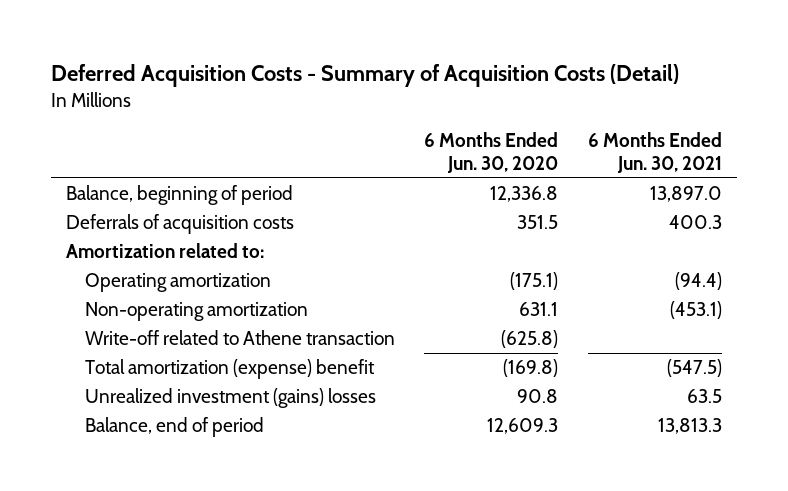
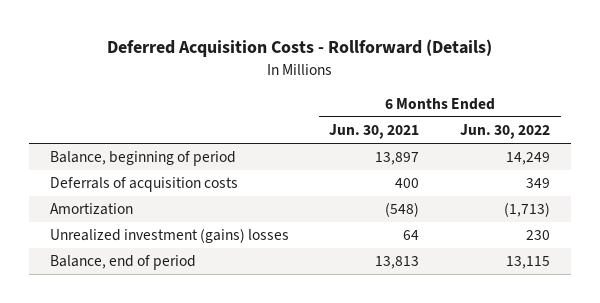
[51,64,680,88] Deferred Acquisition Costs - Summary of Acquisition Costs (Detail) -> [106,39,492,58] Deferred Acquisition Costs - Rollforward (Details)
[424,132,559,173] 6 Months Ended Jun. 30, 2020 -> none
none -> [460,123,551,139] Jun. 30, 2022
[66,243,265,259] Amortization related to: -> none
[84,273,271,293] Operating amortization -> none
[84,302,308,322] Non-operating amortization -> none
[84,330,395,346] Write-off related to Athene transaction -> none
[649,186,722,203] 13,897.0 -> [375,152,420,166] 13,897
[668,215,722,230] 400.3 -> [395,178,420,189] 400
[84,359,375,380] Total amortization (expense) benefit -> [49,203,133,216] Amortization
[666,359,722,378] (547.5) -> [385,202,420,218] (548)
[686,389,722,404] 63.5 -> [403,230,420,241] 64
[657,418,722,435] 13,813.3 -> [375,256,420,270] 13,813

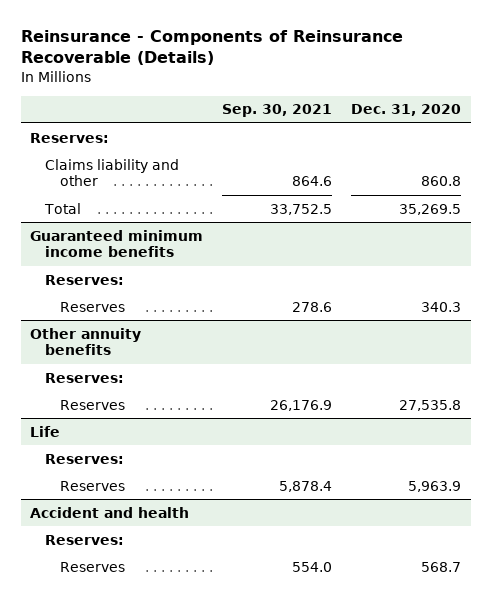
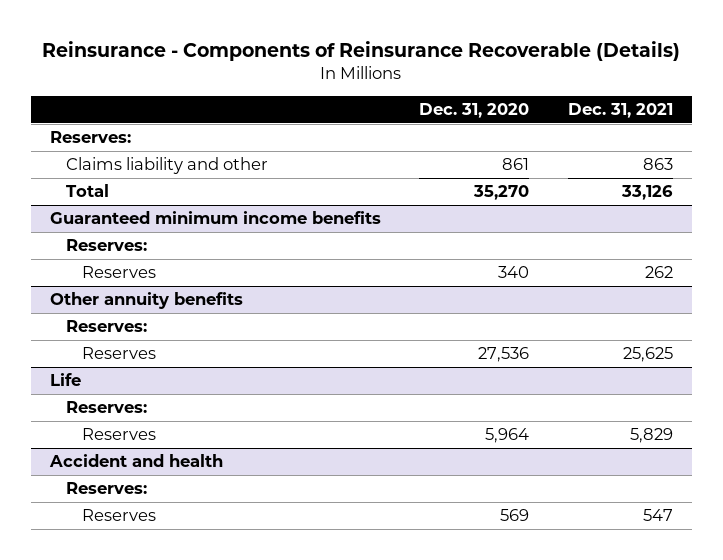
[222,104,333,118] Sep. 30, 2021 -> none
none -> [567,103,673,119] Dec. 31, 2021
[421,176,462,187] 860.8 -> [502,158,530,171] 861
[399,203,462,215] 35,269.5 -> [473,185,530,201] 35,270
[421,301,462,312] 340.3 -> [498,266,530,279] 340
[399,399,462,411] 27,535.8 -> [478,347,530,363] 27,536
[408,480,462,492] 5,963.9 -> [485,428,530,444] 5,964
[421,561,462,572] 568.7 -> [500,509,530,522] 569

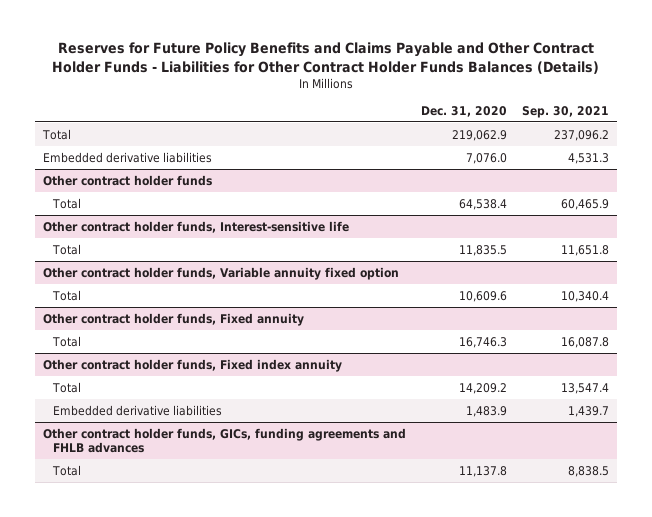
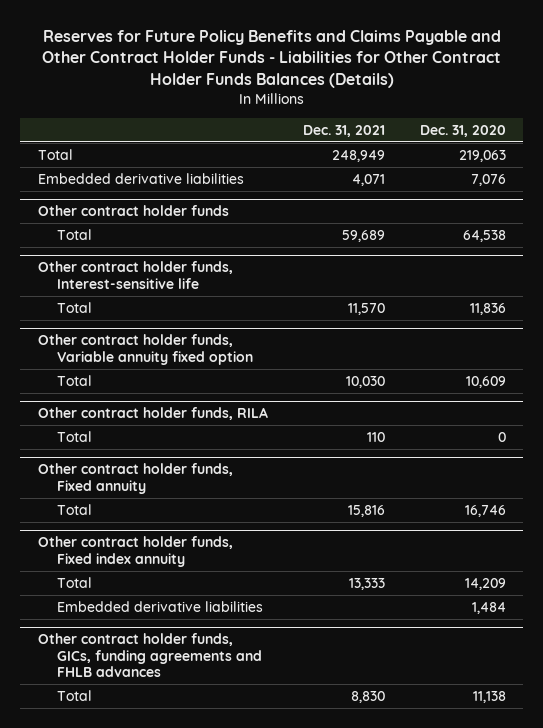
[522,105,610,118] Sep. 30, 2021 -> none
none -> [302,124,385,137] Dec. 31, 2021
[452,129,508,141] 219,062.9 -> [458,149,506,162] 219,063
[466,152,508,164] 7,076.0 -> [470,173,506,186] 7,076
[459,198,508,210] 64,538.4 -> [462,229,506,242] 64,538
[459,244,508,256] 11,835.5 -> [469,302,506,315] 11,836
[459,290,508,302] 10,609.6 -> [465,375,506,388] 10,609
none -> [37,407,268,421] Other contract holder funds, RILA
none -> [56,430,92,442] Total
[459,336,508,348] 16,746.3 -> [464,504,506,517] 16,746
[459,382,508,394] 14,209.2 -> [464,577,506,590] 14,209
[466,405,508,417] 1,483.9 -> [471,601,506,614] 1,484
[459,465,508,477] 11,137.8 -> [472,690,506,703] 11,138

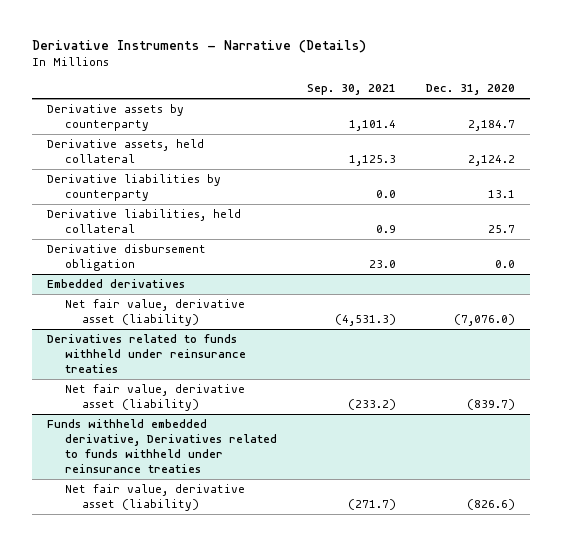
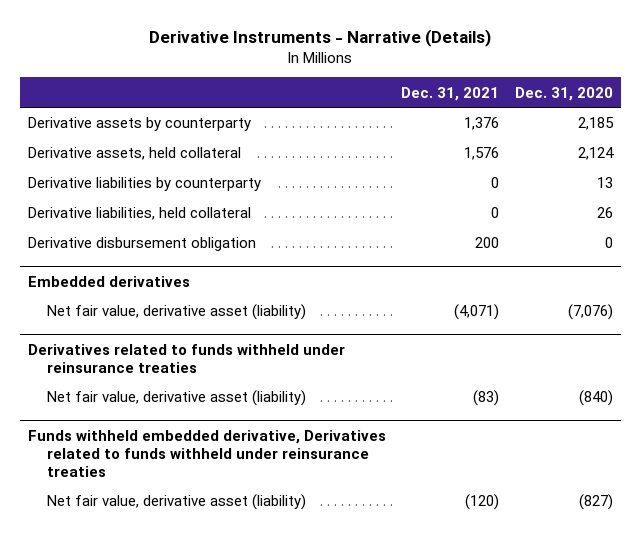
[306,84,396,96] Sep. 30, 2021 -> none
none -> [401,86,500,101] Dec. 31, 2021
[467,120,515,132] 2,184.7 -> [577,117,614,131] 2,185
[467,155,515,167] 2,124.2 -> [577,147,614,161] 2,124
[487,190,515,199] 13.1 -> [596,177,613,189] 13
[487,225,515,234] 25.7 -> [596,207,613,219] 26
[494,260,515,269] 0.0 -> [604,237,613,249] 0
[453,314,515,327] (7,076.0) -> [567,304,613,321] (7,076)
[466,399,515,411] (839.7) -> [578,390,613,407] (840)
[466,499,515,511] (826.6) -> [578,494,613,511] (827)

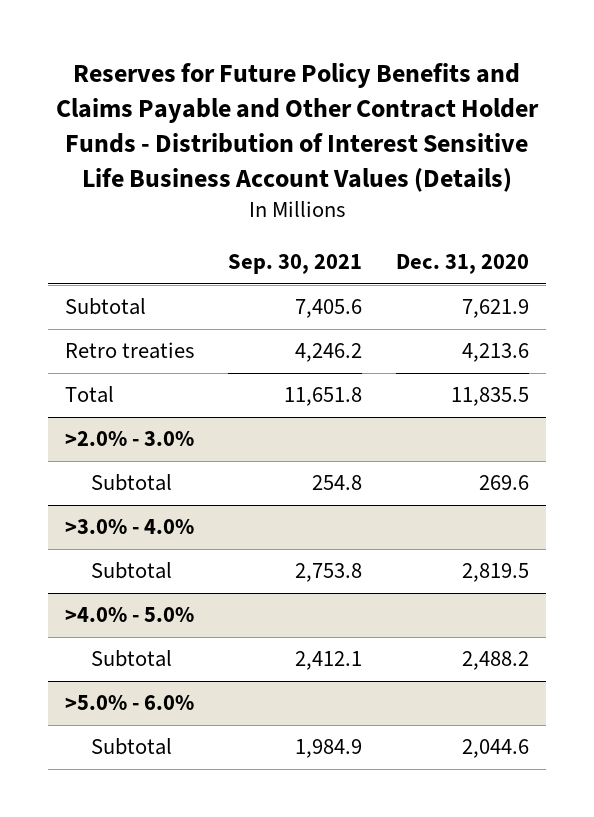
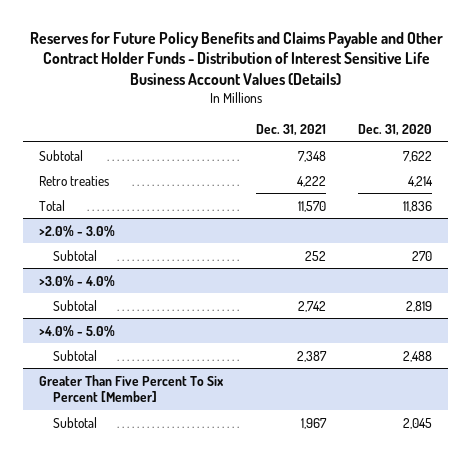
[227,254,362,275] Sep. 30, 2021 -> none
none -> [255,124,326,137] Dec. 31, 2021
[461,299,529,319] 7,621.9 -> [402,150,432,162] 7,622
[461,343,529,363] 4,213.6 -> [407,175,433,187] 4,214
[450,387,529,407] 11,835.5 -> [402,200,432,212] 11,836
[478,475,529,491] 269.6 -> [411,250,432,261] 270
[461,563,529,583] 2,819.5 -> [405,300,432,312] 2,819
[461,651,529,671] 2,488.2 -> [402,350,432,362] 2,488
[64,695,194,711] >5.0% - 6.0% -> [39,374,225,403] Greater Than Five Percent To Six Percent [Member]
[461,739,529,759] 2,044.6 -> [402,417,432,429] 2,045

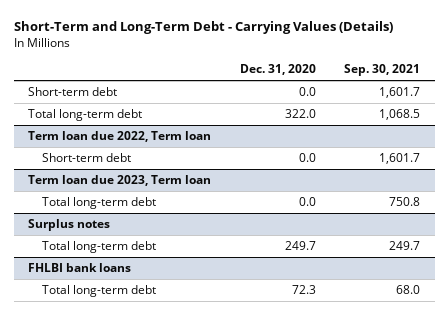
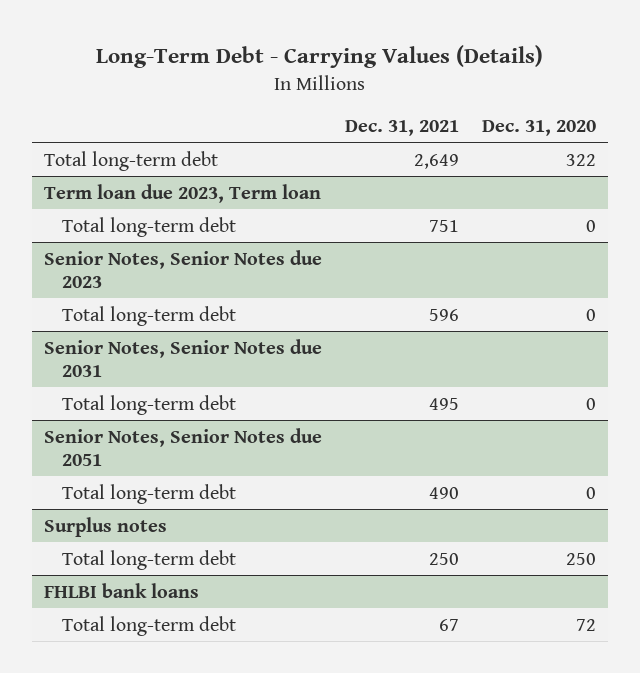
[13,21,393,35] Short-Term and Long-Term Debt - Carrying Values (Details) -> [95,44,543,68] Long-Term Debt - Carrying Values (Details)
[344,64,421,77] Sep. 30, 2021 -> none
none -> [344,120,459,137] Dec. 31, 2021
[28,87,118,97] Short-term debt -> none
[28,131,212,143] Term loan due 2022, Term loan -> none
[42,153,132,163] Short-term debt -> none
[284,109,316,119] 322.0 -> [566,153,597,166] 322
[298,197,316,207] 0.0 -> [586,219,597,232] 0
none -> [43,249,322,288] Senior Notes, Senior Notes due 2023
none -> [62,305,237,326] Total long-term debt
none -> [43,338,322,377] Senior Notes, Senior Notes due 2031
none -> [62,394,237,415] Total long-term debt
none -> [43,427,322,466] Senior Notes, Senior Notes due 2051
none -> [62,483,237,504] Total long-term debt
[284,241,316,251] 249.7 -> [566,552,597,565] 250
[291,285,316,295] 72.3 -> [576,618,597,631] 72

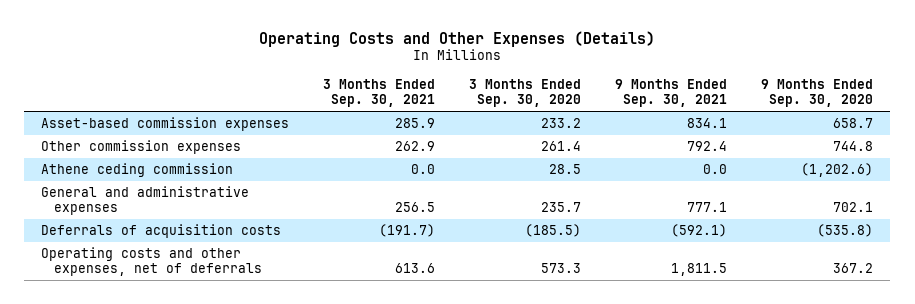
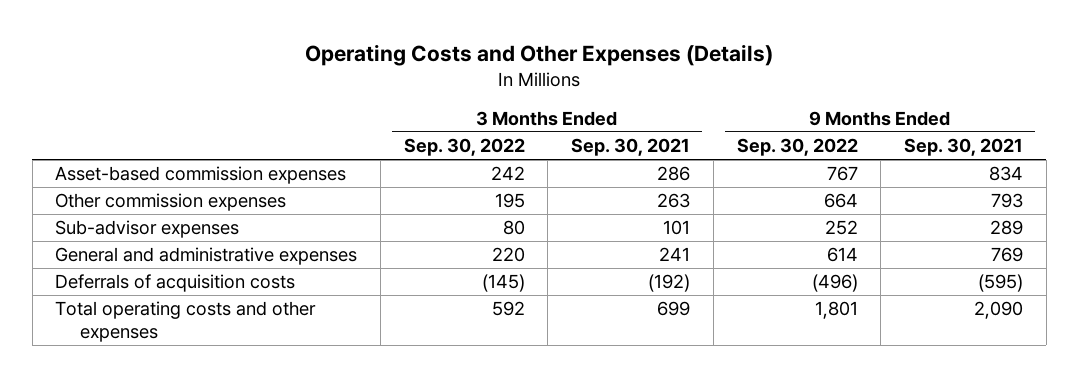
[469,79,582,108] 3 Months Ended Sep. 30, 2020 -> none
[761,79,874,108] 9 Months Ended Sep. 30, 2020 -> none
none -> [403,138,525,157] Sep. 30, 2022
none -> [736,138,858,157] Sep. 30, 2022
[41,163,234,178] Athene ceding commission -> none
[395,118,436,129] 285.9 -> [657,166,691,182] 286
[687,118,728,129] 834.1 -> [989,166,1024,182] 834
[395,141,436,152] 262.9 -> [657,193,691,209] 263
[687,141,728,152] 792.4 -> [991,193,1024,209] 793
none -> [55,220,240,239] Sub-advisor expenses
[395,202,436,213] 256.5 -> [659,247,691,262] 241
[687,202,728,213] 777.1 -> [991,247,1024,263] 769
[379,224,436,238] (191.7) -> [648,274,691,293] (192)
[671,224,728,238] (592.1) -> [978,274,1024,293] (595)
[41,247,262,277] Operating costs and other expenses, net of deferrals -> [55,301,317,343] Total operating costs and other expenses
[395,263,436,274] 613.6 -> [657,301,691,317] 699
[671,263,728,277] 1,811.5 -> [974,301,1024,320] 2,090

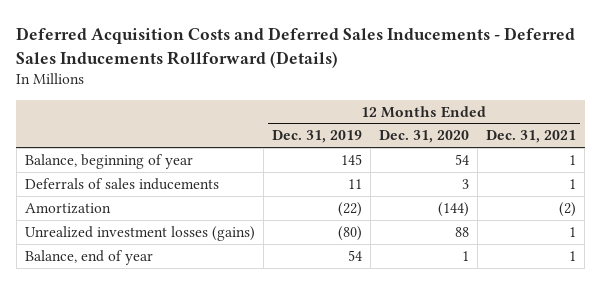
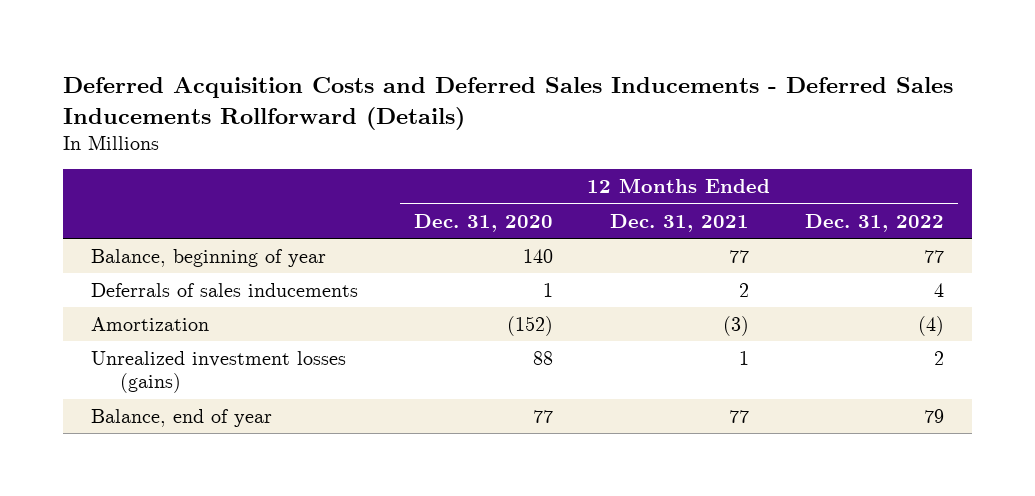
[271,130,362,144] Dec. 31, 2019 -> none
none -> [804,213,944,232] Dec. 31, 2022
[454,153,469,165] 54 -> [523,248,554,263] 140
[568,154,576,165] 1 -> [728,249,749,263] 77
[461,178,469,189] 3 -> [543,282,554,297] 1
[568,178,576,189] 1 -> [738,282,749,297] 2
[437,201,469,217] (144) -> [507,315,554,336] (152)
[558,201,576,217] (2) -> [722,315,749,336] (3)
[461,250,469,261] 1 -> [533,409,554,423] 77
[568,250,576,261] 1 -> [728,409,749,423] 77

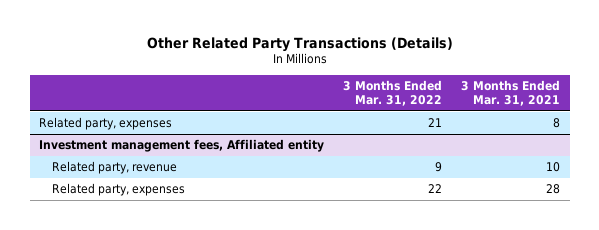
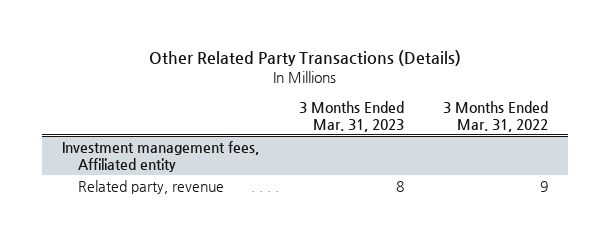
[461,79,561,107] 3 Months Ended Mar. 31, 2021 -> none
none -> [298,100,404,132] 3 Months Ended Mar. 31, 2023
[39,117,173,131] Related party, expenses -> none
[51,183,185,197] Related party, expenses -> none

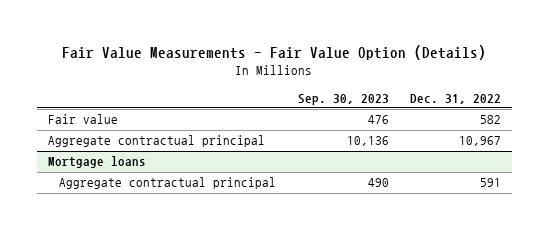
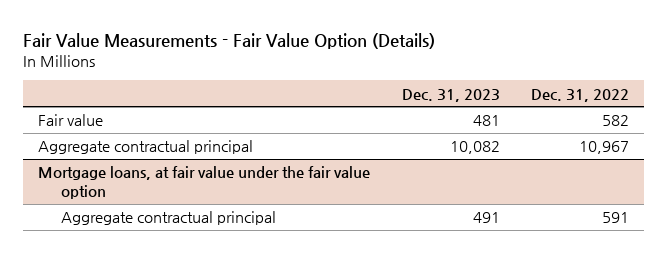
[297,93,389,105] Sep. 30, 2023 -> none
none -> [401,88,500,102] Dec. 31, 2023
[47,156,146,169] Mortgage loans -> [38,166,371,200] Mortgage loans, at fair value under the fair value option

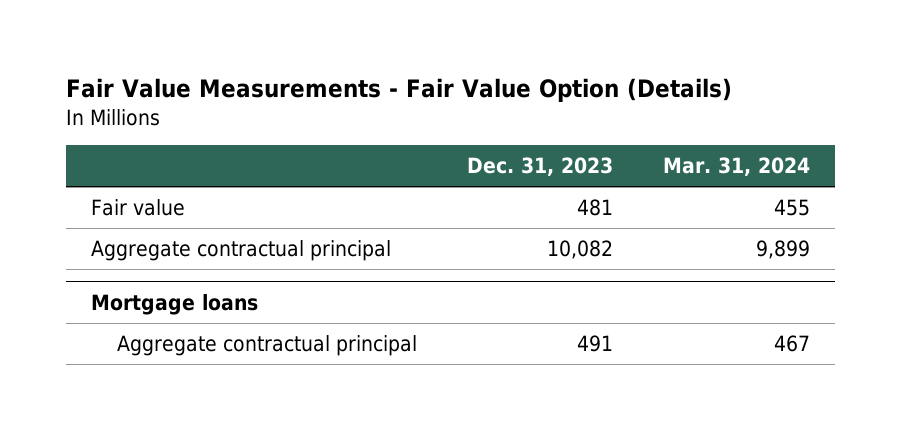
[530,88,629,102] Dec. 31, 2022 -> none
none -> [662,157,810,177] Mar. 31, 2024
[38,166,371,200] Mortgage loans, at fair value under the fair value option -> [90,293,258,315] Mortgage loans

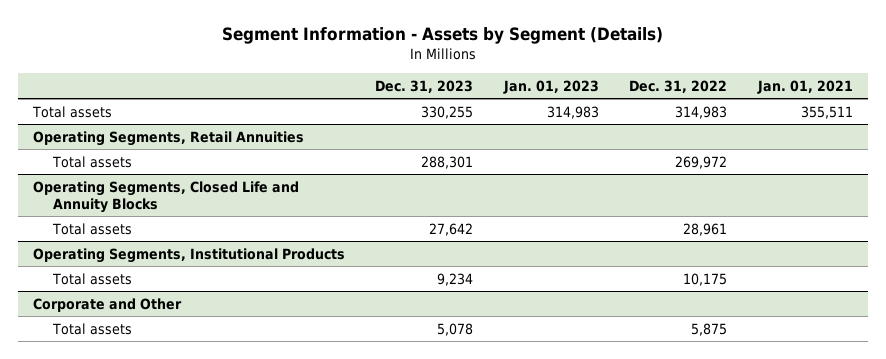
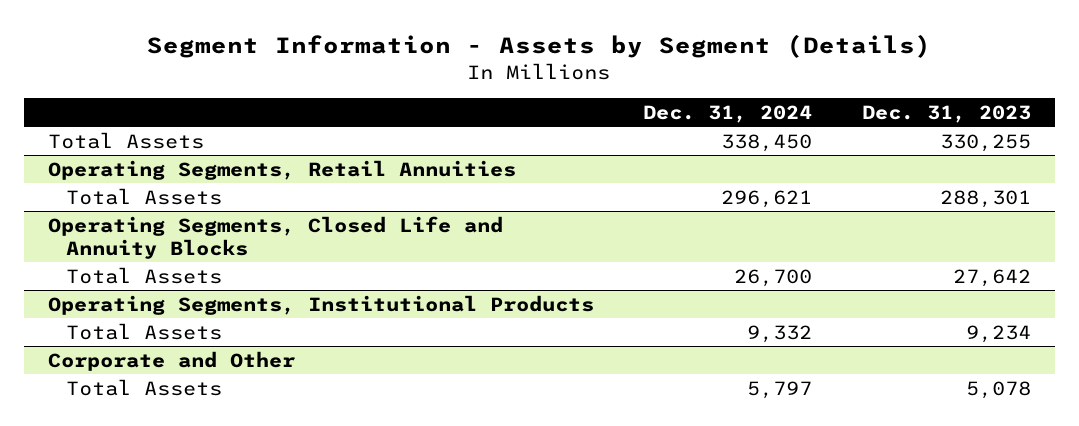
[502,79,599,94] Jan. 01, 2023 -> none
[629,79,728,93] Dec. 31, 2022 -> none
[756,79,853,94] Jan. 01, 2021 -> none
none -> [643,104,813,123] Dec. 31, 2024
[31,105,112,118] Total assets -> [48,131,205,149] Total Assets
[52,155,133,168] Total assets -> [65,187,222,205] Total Assets
[52,222,133,235] Total assets -> [65,266,222,284] Total Assets
[52,272,133,285] Total assets -> [65,322,222,340] Total Assets
[52,322,133,335] Total assets -> [65,378,222,396] Total Assets

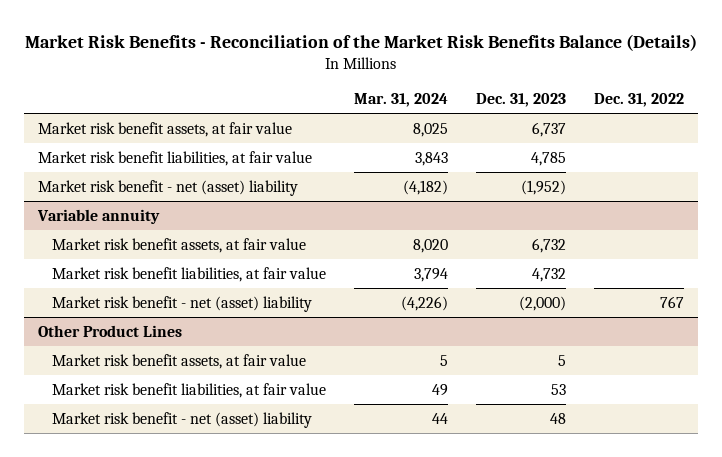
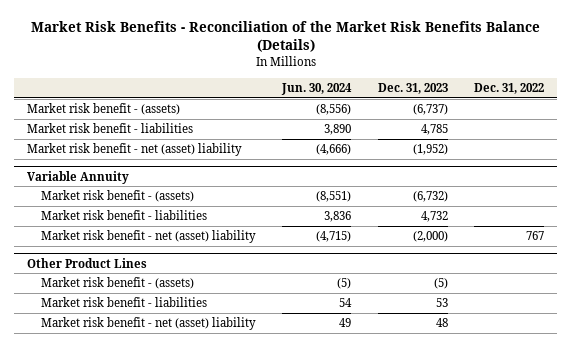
[353,92,448,107] Mar. 31, 2024 -> none
none -> [281,83,353,96] Jun. 30, 2024
[38,121,293,137] Market risk benefit assets, at fair value -> [27,103,181,116] Market risk benefit - (assets)
[531,121,566,137] 6,737 -> [412,104,448,116] (6,737)
[38,150,313,166] Market risk benefit liabilities, at fair value -> [27,123,194,134] Market risk benefit - liabilities
[37,208,161,224] Variable annuity -> [27,170,130,184] Variable Annuity
[51,237,306,253] Market risk benefit assets, at fair value -> [41,190,195,203] Market risk benefit - (assets)
[531,237,566,253] 6,732 -> [412,191,448,203] (6,732)
[51,266,326,282] Market risk benefit liabilities, at fair value -> [41,210,208,221] Market risk benefit - liabilities
[51,353,306,369] Market risk benefit assets, at fair value -> [41,277,195,290] Market risk benefit - (assets)
[557,354,566,366] 5 -> [433,278,448,290] (5)
[51,382,326,398] Market risk benefit liabilities, at fair value -> [41,297,208,308] Market risk benefit - liabilities

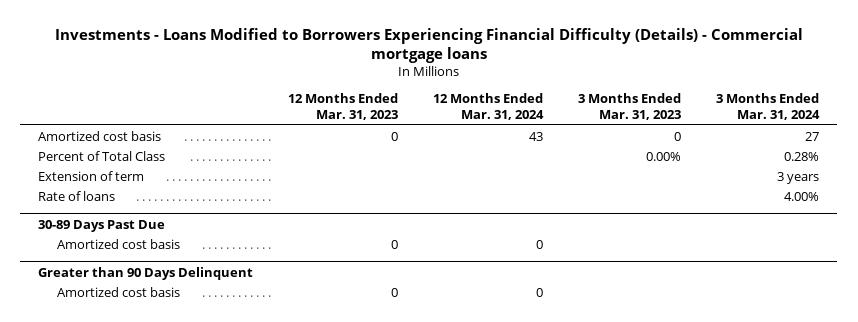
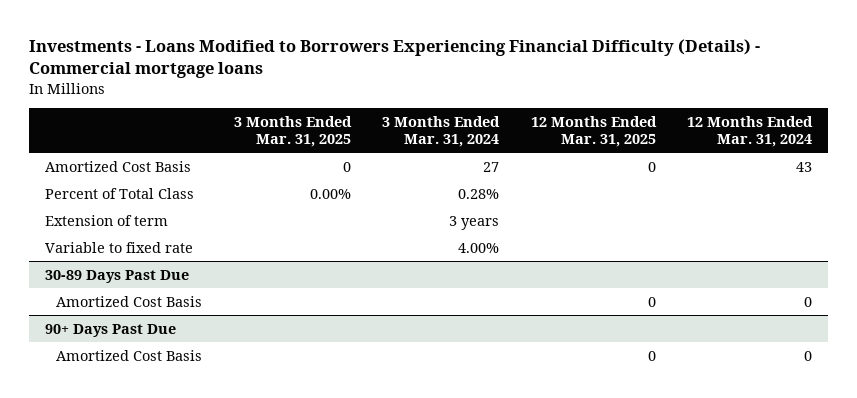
[288,93,399,121] 12 Months Ended Mar. 31, 2023 -> none
[578,93,682,121] 3 Months Ended Mar. 31, 2023 -> none
none -> [233,115,352,147] 3 Months Ended Mar. 31, 2025
none -> [530,115,657,147] 12 Months Ended Mar. 31, 2025
[38,130,162,141] Amortized cost basis -> [44,160,191,172] Amortized Cost Basis
[38,190,116,201] Rate of loans -> [44,241,193,253] Variable to fixed rate
[56,238,180,249] Amortized cost basis -> [56,295,203,307] Amortized Cost Basis
[38,266,254,280] Greater than 90 Days Delinquent -> [44,323,176,337] 90+ Days Past Due
[56,286,180,297] Amortized cost basis -> [56,349,203,361] Amortized Cost Basis

